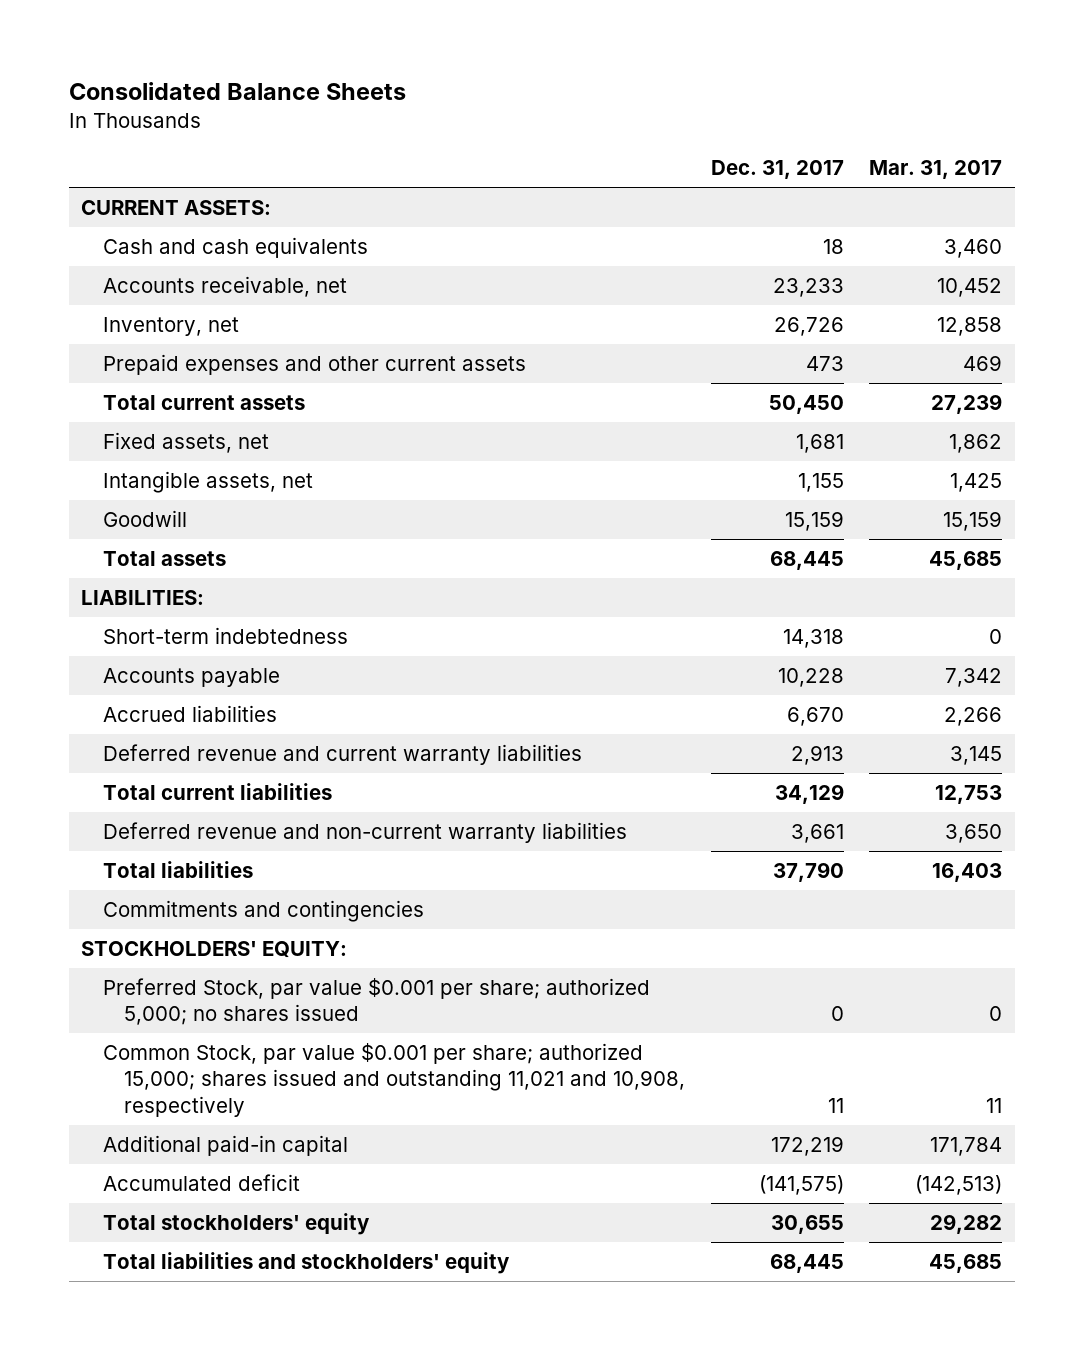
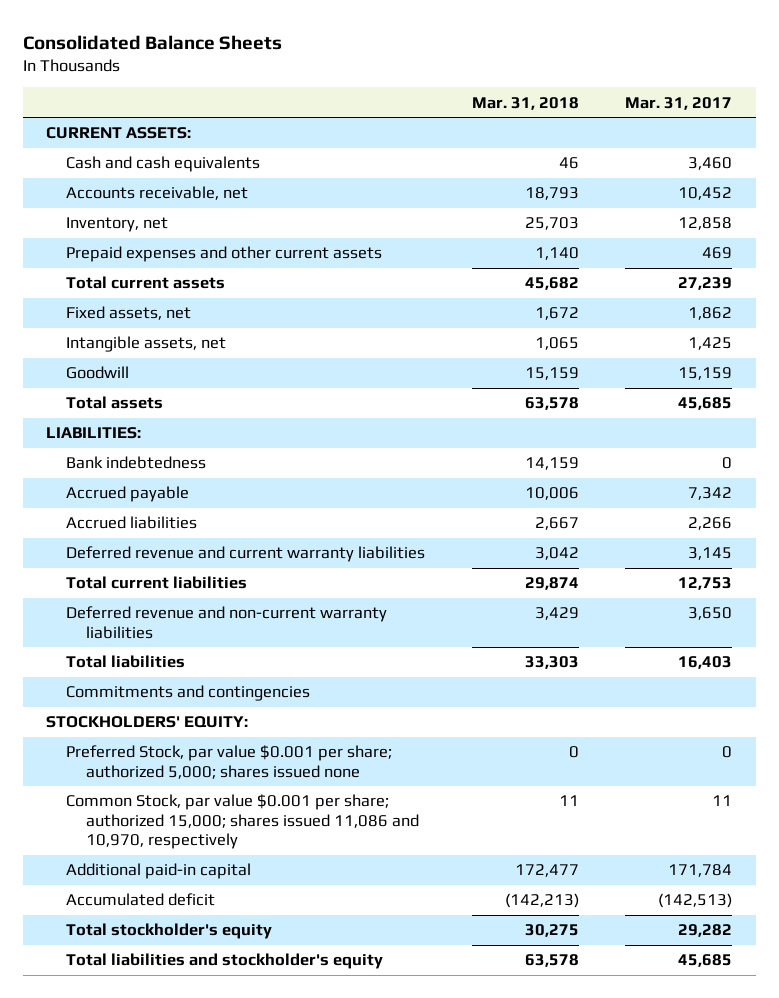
[710,160,844,180] Dec. 31, 2017 -> none
none -> [471,96,579,110] Mar. 31, 2018
[102,626,348,644] Short-term indebtedness -> none
none -> [66,456,207,470] Bank indebtedness
[102,667,280,687] Accounts payable -> [66,486,190,503] Accrued payable
[102,977,650,1026] Preferred Stock, par value $0.001 per share; authorized 5,000; no shares issued -> [66,745,393,779] Preferred Stock, par value $0.001 per share; authorized 5,000; shares issued none
[102,1042,686,1117] Common Stock, par value $0.001 per share; authorized 15,000; shares issued and outstanding 11,021 and 10,908, respectively -> [66,794,420,849] Common Stock, par value $0.001 per share; authorized 15,000; shares issued 11,086 and 10,970, respectively
[102,1212,370,1235] Total stockholders' equity -> [66,923,273,940] Total stockholder's equity
[102,1251,510,1274] Total liabilities and stockholders' equity -> [66,953,384,970] Total liabilities and stockholder's equity

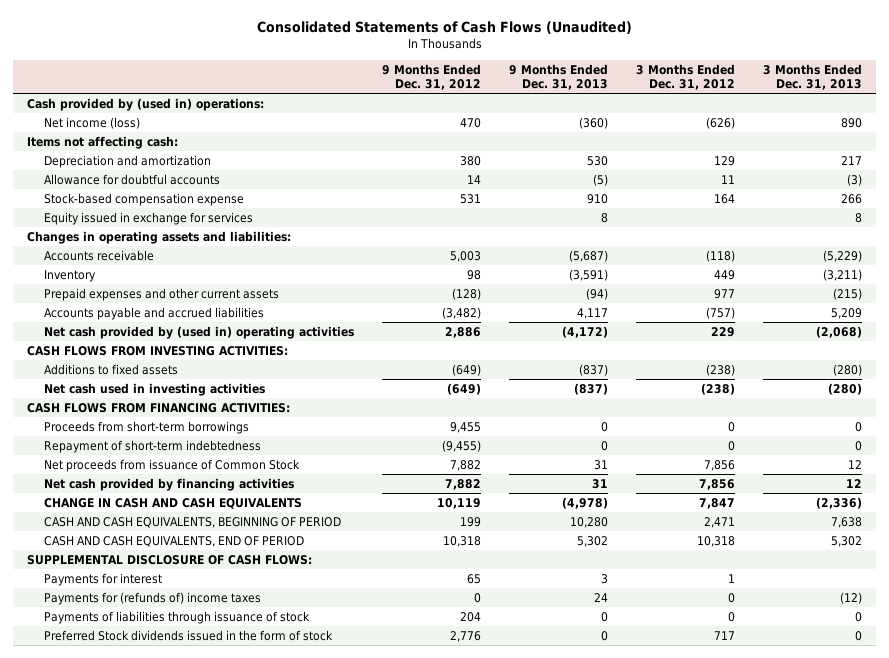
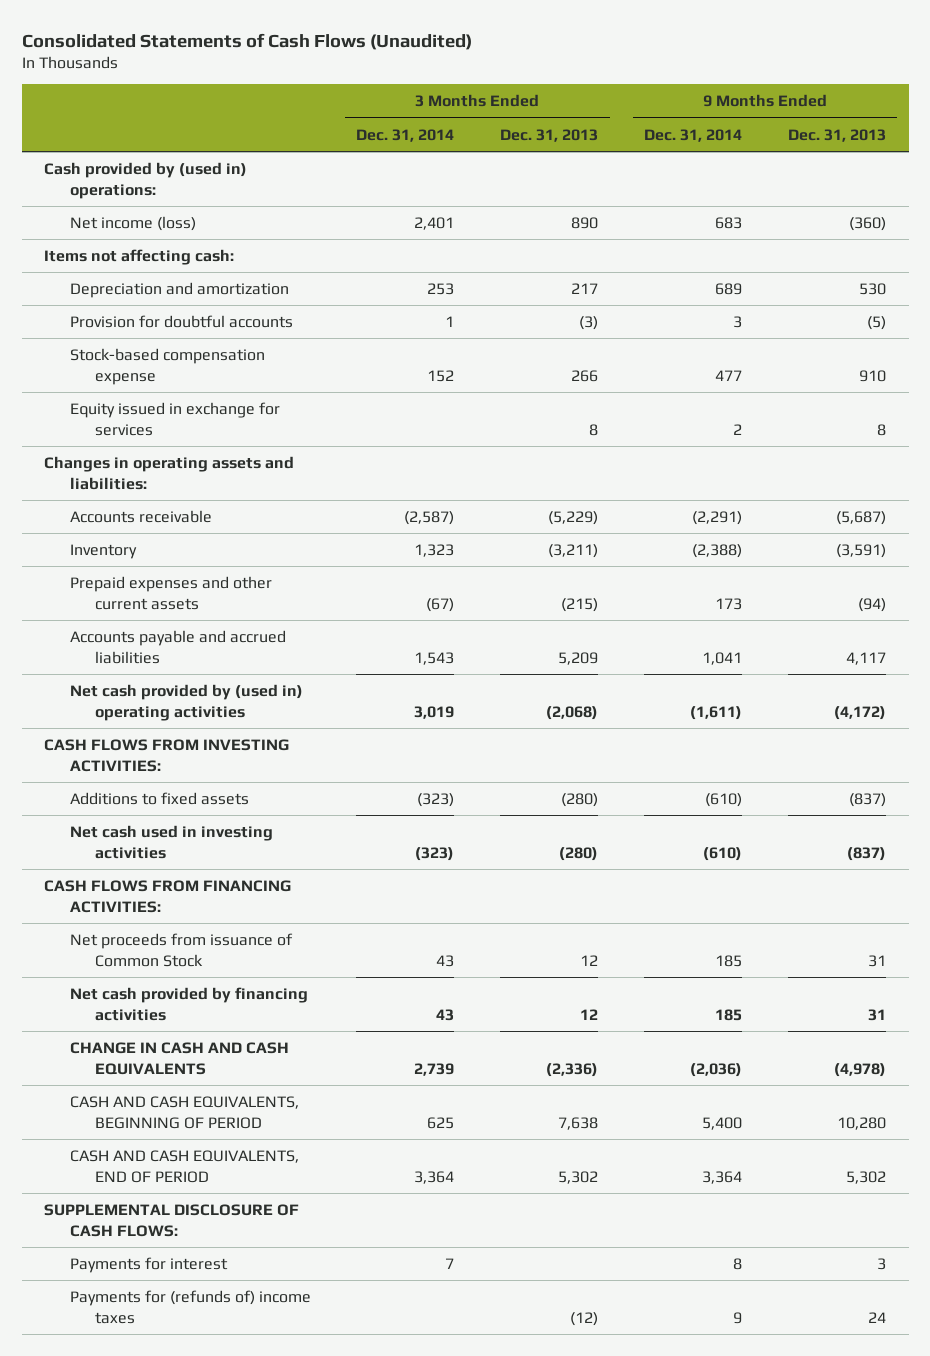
[382,63,482,91] 9 Months Ended Dec. 31, 2012 -> none
[635,63,735,91] 3 Months Ended Dec. 31, 2012 -> none
none -> [356,128,455,142] Dec. 31, 2014
none -> [644,128,743,142] Dec. 31, 2014
[44,173,221,185] Allowance for doubtful accounts -> [69,314,293,328] Provision for doubtful accounts
[44,420,250,434] Proceeds from short-term borrowings -> none
[44,439,262,453] Repayment of short-term indebtedness -> none
[44,610,311,624] Payments of liabilities through issuance of stock -> none
[44,629,334,641] Preferred Stock dividends issued in the form of stock -> none

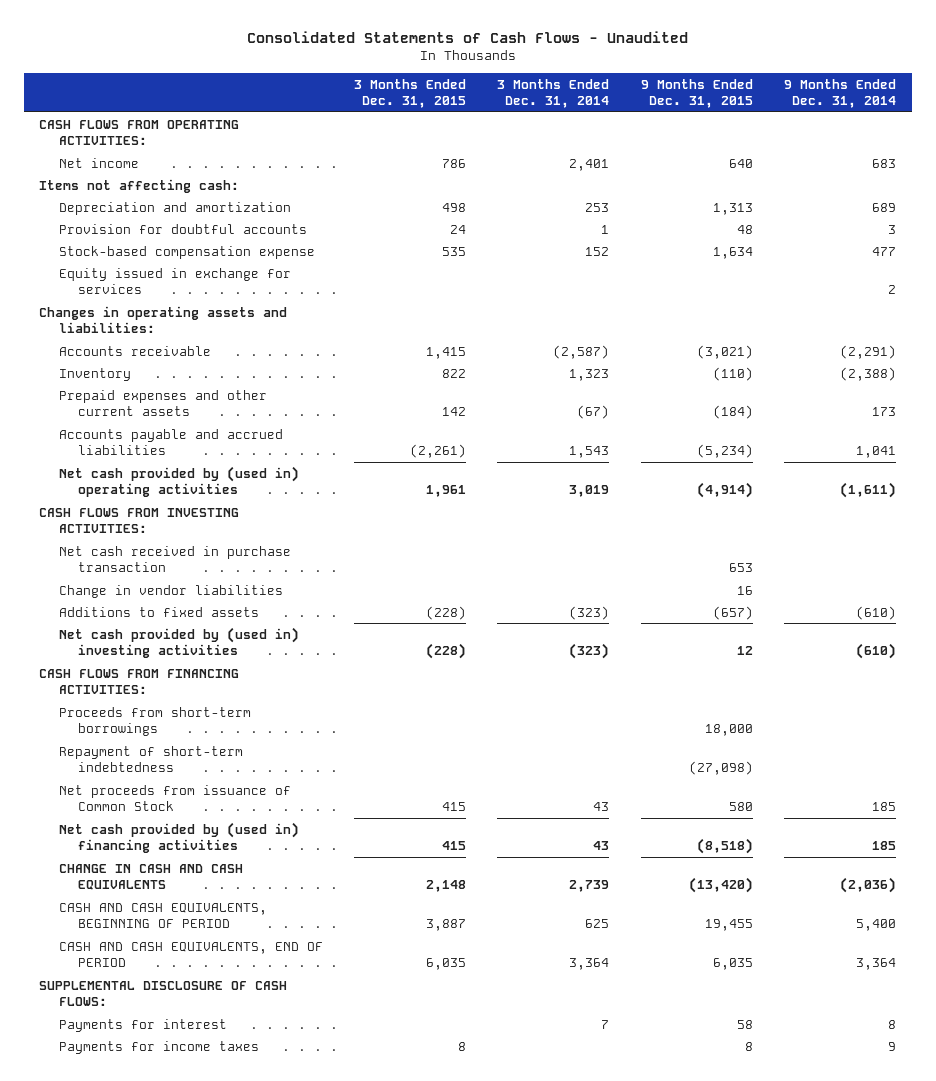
[21,32,472,50] Consolidated Statements of Cash Flows (Unaudited) -> [246,31,688,44] Consolidated Statements of Cash Flows - Unaudited
[500,128,599,142] Dec. 31, 2013 -> none
[787,128,886,142] Dec. 31, 2013 -> none
none -> [354,78,467,109] 3 Months Ended Dec. 31, 2015
none -> [640,78,753,109] 9 Months Ended Dec. 31, 2015
[44,161,248,199] Cash provided by (used in) operations: -> none
none -> [39,119,240,146] CASH FLOWS FROM OPERATING ACTIVITIES:
[69,215,196,231] Net income (loss) -> [58,157,139,168] Net income
none -> [58,545,291,573] Net cash received in purchase transaction
none -> [58,584,283,598] Change in vendor liabilities
[69,824,273,859] Net cash used in investing activities -> [58,626,299,659] Net cash provided by (used in) investing activities
none -> [58,706,251,737] Proceeds from short-term borrowings
none -> [58,745,243,773] Repayment of short-term indebtedness
[69,986,308,1021] Net cash provided by financing activities -> [58,821,299,854] Net cash provided by (used in) financing activities
[69,1289,311,1324] Payments for (refunds of) income taxes -> [58,1040,259,1054] Payments for income taxes

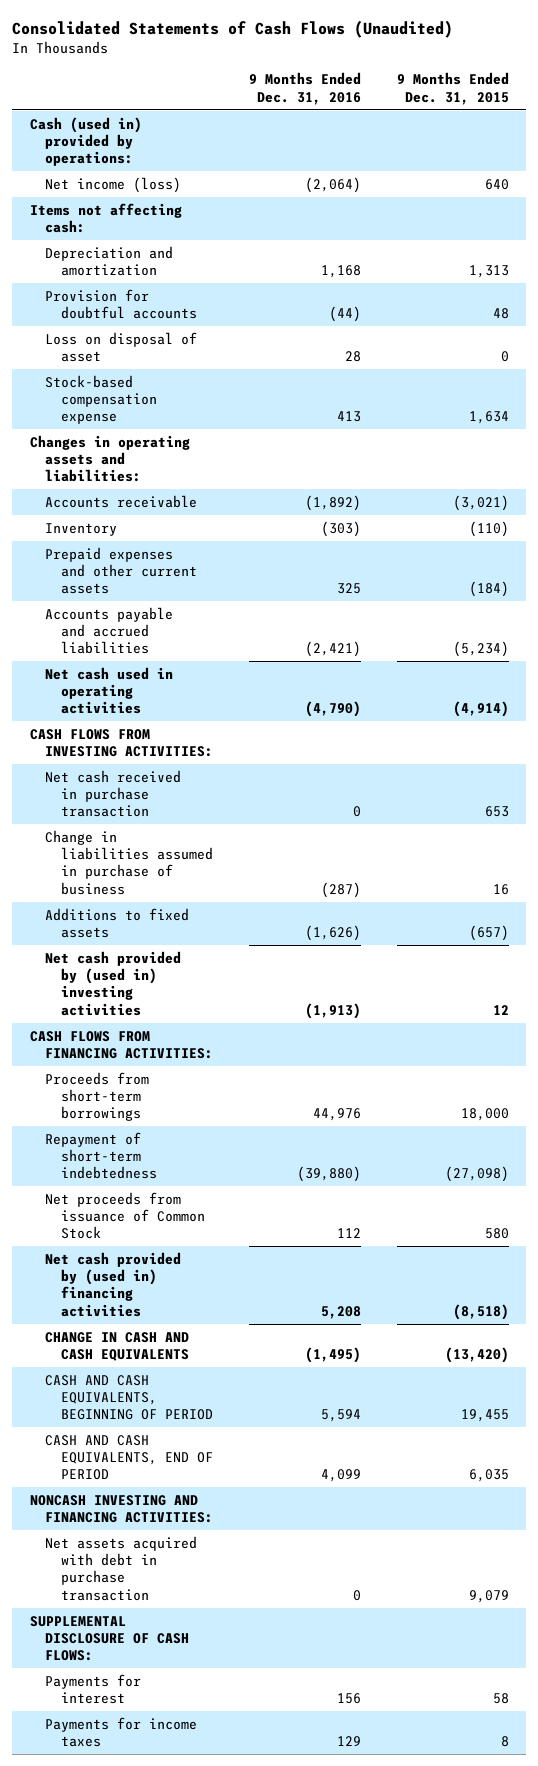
[246,31,688,44] Consolidated Statements of Cash Flows - Unaudited -> [11,19,453,38] Consolidated Statements of Cash Flows (Unaudited)
[354,78,467,109] 3 Months Ended Dec. 31, 2015 -> none
[497,78,610,109] 3 Months Ended Dec. 31, 2014 -> none
[784,78,897,109] 9 Months Ended Dec. 31, 2014 -> none
none -> [248,72,361,105] 9 Months Ended Dec. 31, 2016
[39,119,240,146] CASH FLOWS FROM OPERATING ACTIVITIES: -> none
none -> [29,116,142,167] Cash (used in) provided by operations:
[58,157,139,168] Net income -> [45,176,182,193] Net income (loss)
none -> [45,331,198,363] Loss on disposal of asset
[58,267,291,295] Equity issued in exchange for services -> none
[58,465,299,498] Net cash provided by (used in) operating activities -> [45,666,174,715] Net cash used in operating activities
[58,584,283,598] Change in vendor liabilities -> none
none -> [45,829,213,895] Change in liabilities assumed in purchase of business
none -> [29,1494,214,1524] NONCASH INVESTING AND FINANCING ACTIVITIES:
none -> [45,1535,198,1601] Net assets acquired with debt in purchase transaction

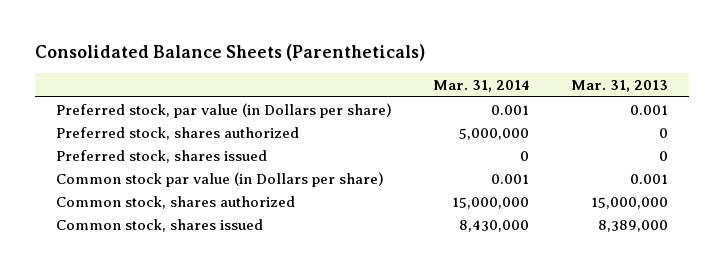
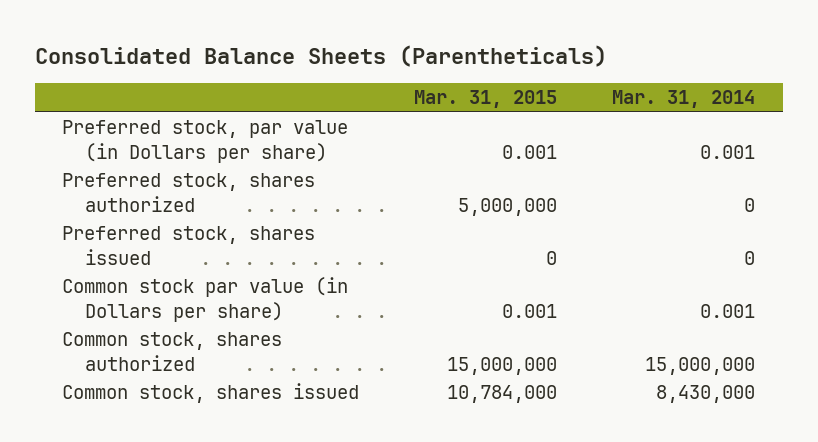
[571,80,669,93] Mar. 31, 2013 -> none
none -> [414,90,558,109] Mar. 31, 2015
[459,127,530,140] 5,000,000 -> [744,197,756,212] 0

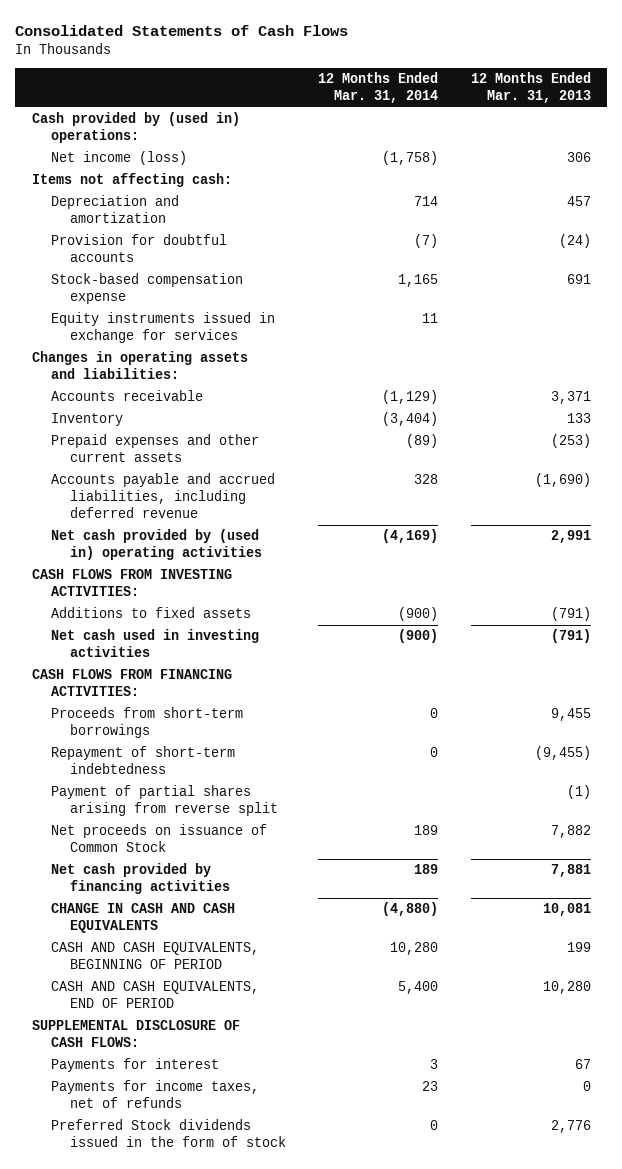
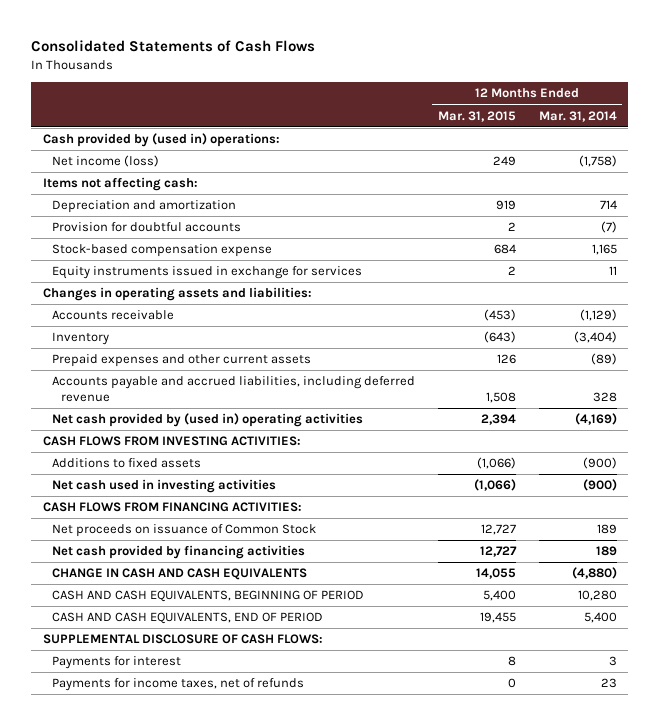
[470,72,591,104] 12 Months Ended Mar. 31, 2013 -> none
none -> [437,110,516,122] Mar. 31, 2015
[50,707,243,739] Proceeds from short-term borrowings -> none
[50,746,235,775] Repayment of short-term indebtedness -> none
[50,785,278,817] Payment of partial shares arising from reverse split -> none
[50,1119,286,1148] Preferred Stock dividends issued in the form of stock -> none

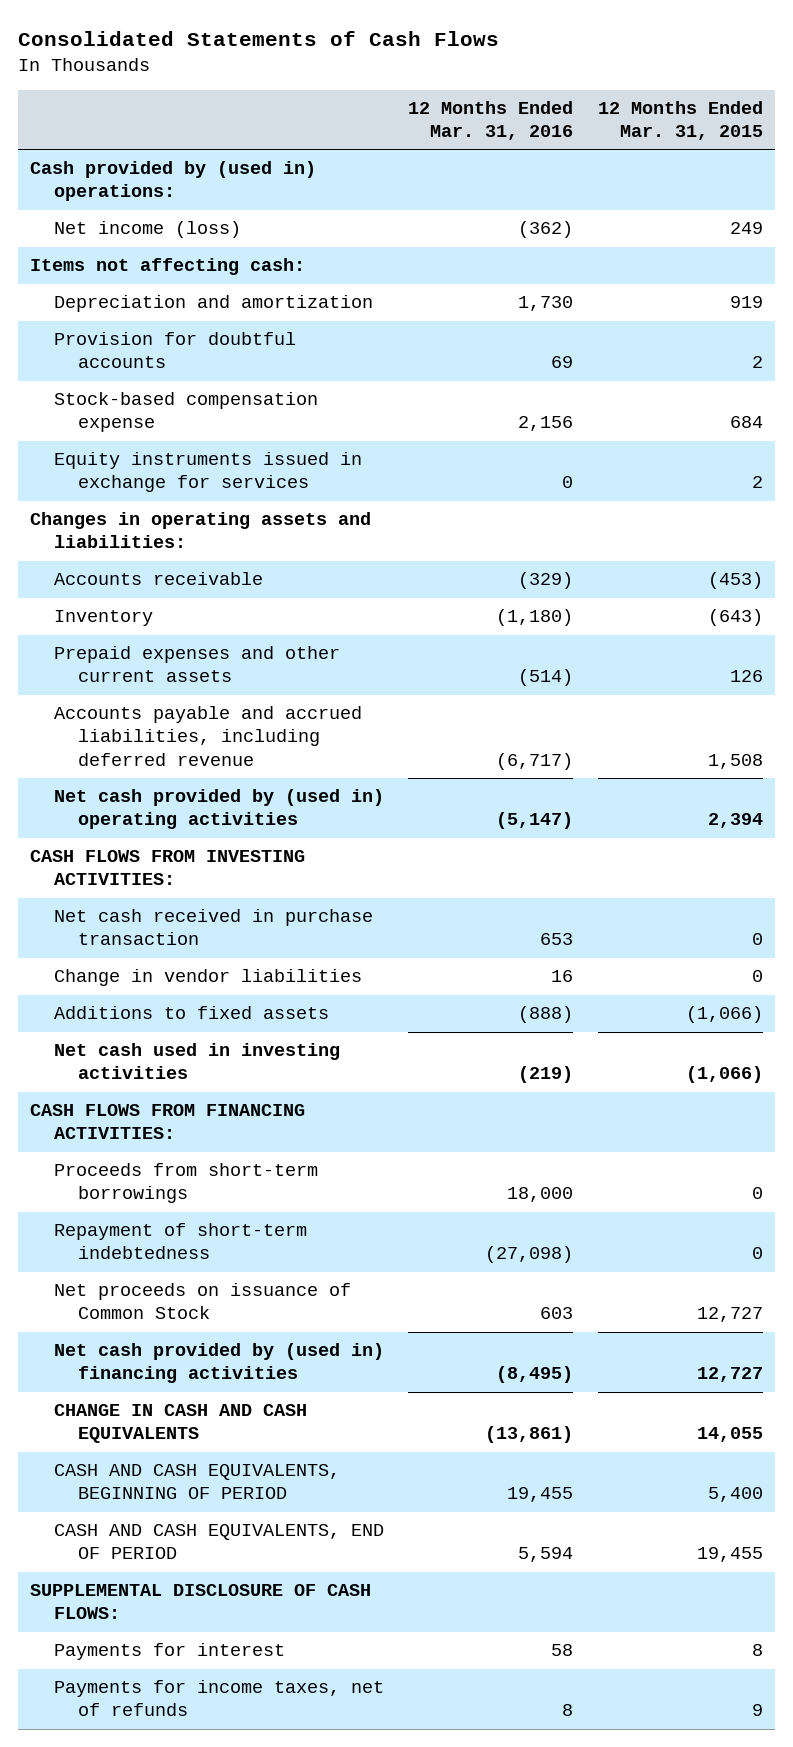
[538,110,617,122] Mar. 31, 2014 -> none
none -> [408,100,574,141] 12 Months Ended Mar. 31, 2016
none -> [54,909,374,946] Net cash received in purchase transaction
none -> [54,969,363,987] Change in vendor liabilities
none -> [54,1163,319,1204] Proceeds from short-term borrowings
none -> [54,1223,308,1260] Repayment of short-term indebtedness
[51,545,305,560] Net cash provided by financing activities -> [54,1343,385,1384] Net cash provided by (used in) financing activities
[507,678,516,689] 0 -> [751,1704,763,1717] 9

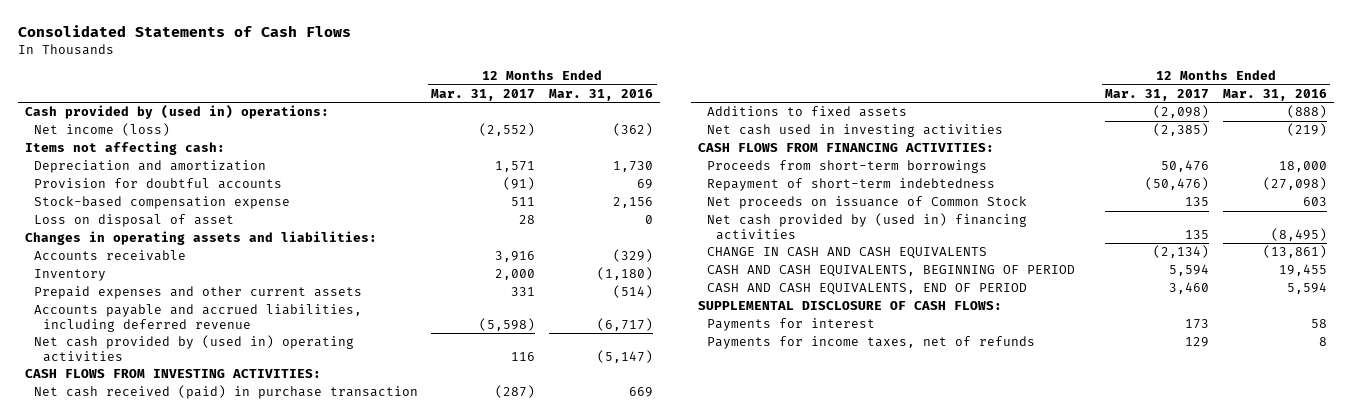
[597,100,763,141] 12 Months Ended Mar. 31, 2015 -> none
none -> [431,88,536,101] Mar. 31, 2017
[54,452,363,493] Equity instruments issued in exchange for services -> none
none -> [33,214,234,228] Loss on disposal of asset
[54,969,363,987] Change in vendor liabilities -> none
[54,909,374,946] Net cash received in purchase transaction -> [33,385,418,400] Net cash received (paid) in purchase transaction
[540,933,574,946] 653 -> [629,387,654,398] 669

